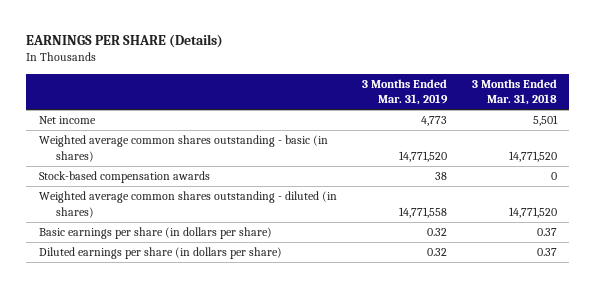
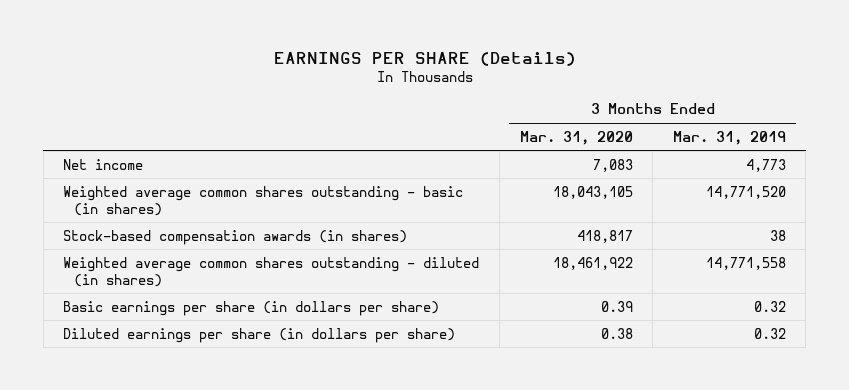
[471,78,557,106] 3 Months Ended Mar. 31, 2018 -> none
none -> [519,130,633,145] Mar. 31, 2020
[38,171,210,184] Stock-based compensation awards -> [63,229,408,245] Stock-based compensation awards (in shares)

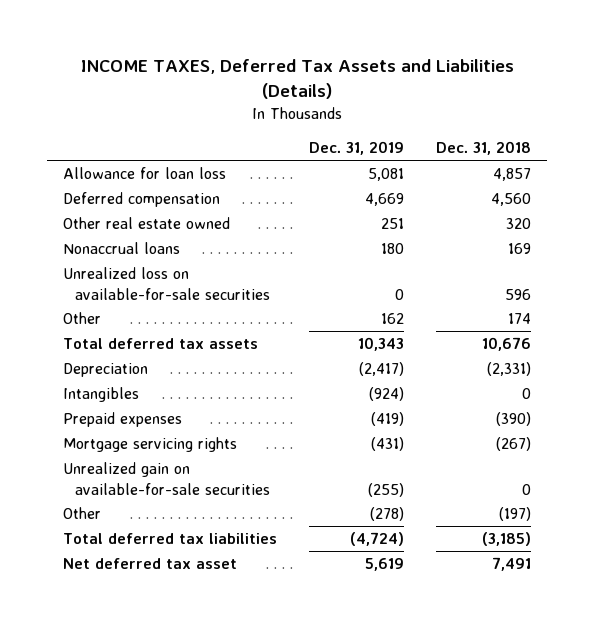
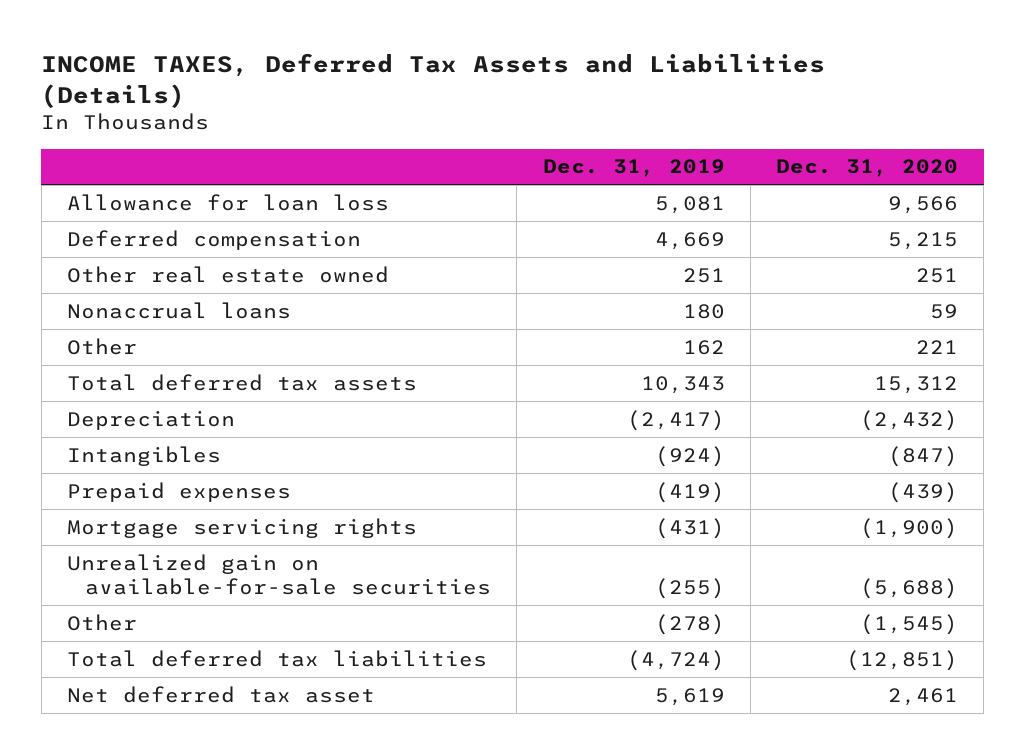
[435,141,531,156] Dec. 31, 2018 -> none
none -> [776,159,959,178] Dec. 31, 2020
[63,266,270,300] Unrealized loss on available-for-sale securities -> none

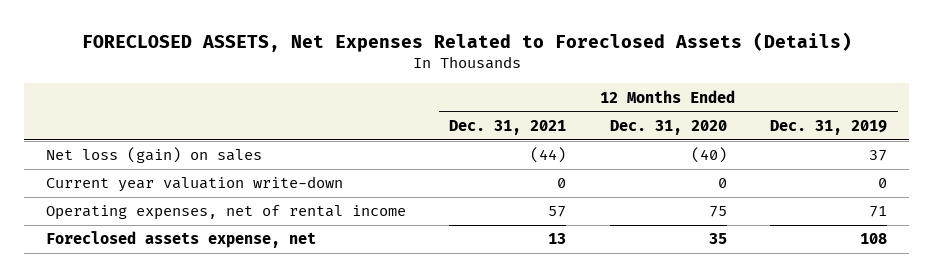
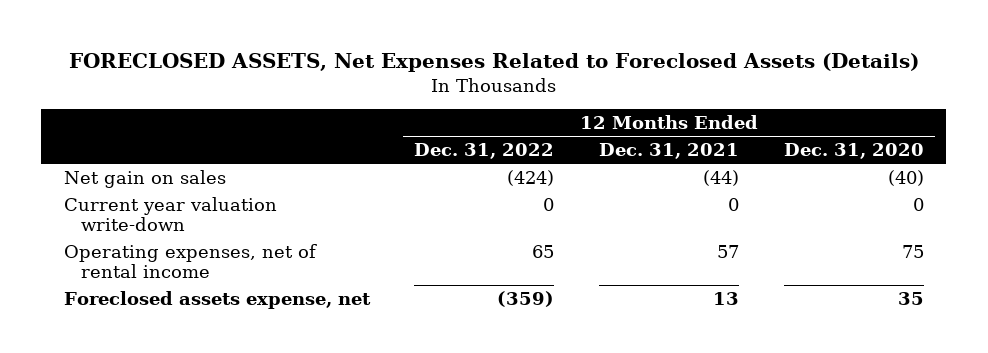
[770,119,888,135] Dec. 31, 2019 -> none
none -> [414,143,555,160] Dec. 31, 2022
[45,147,262,164] Net loss (gain) on sales -> [63,169,226,188] Net gain on sales

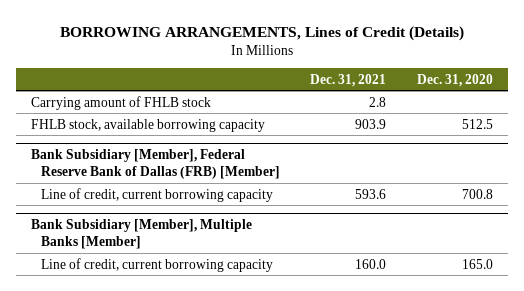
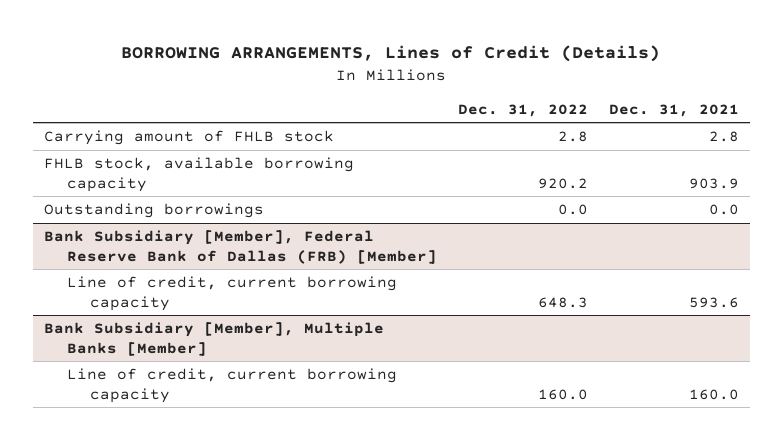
[416,73,493,87] Dec. 31, 2020 -> none
none -> [458,103,589,117] Dec. 31, 2022
none -> [43,203,264,219] Outstanding borrowings

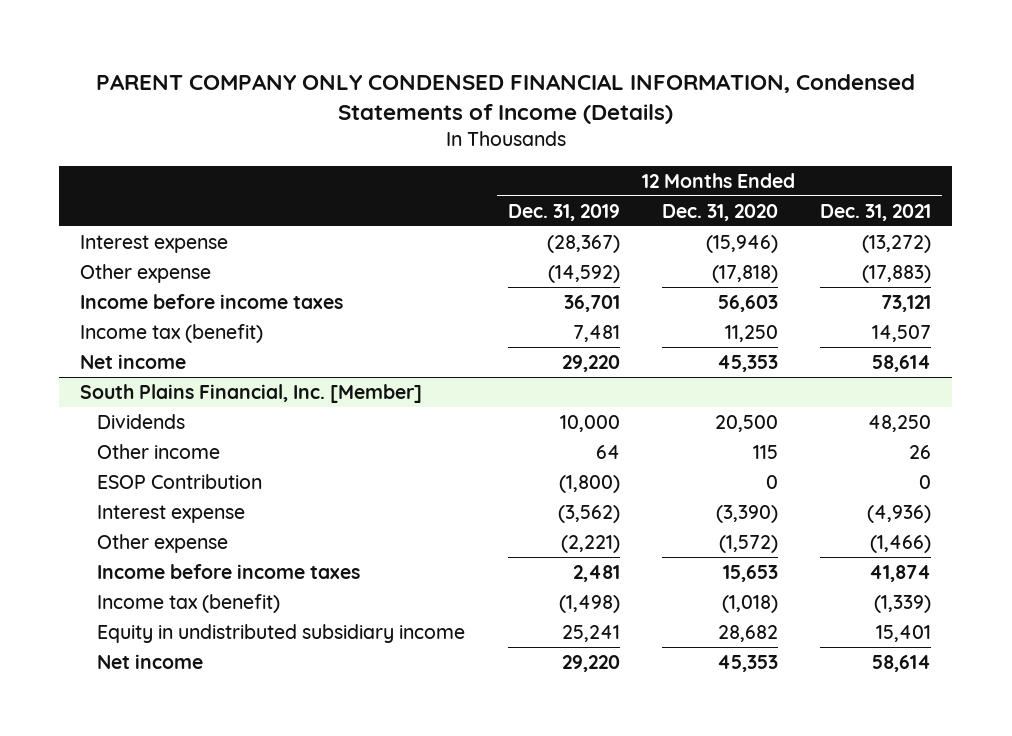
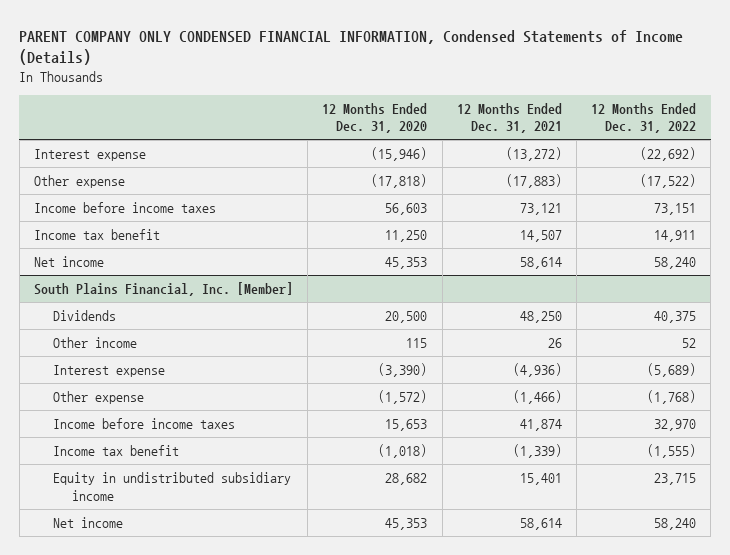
[507,203,620,221] Dec. 31, 2019 -> none
none -> [591,102,697,134] 12 Months Ended Dec. 31, 2022
[80,323,264,343] Income tax (benefit) -> [34,228,161,240] Income tax benefit
[97,473,263,489] ESOP Contribution -> none
[97,593,281,613] Income tax (benefit) -> [53,444,180,456] Income tax benefit

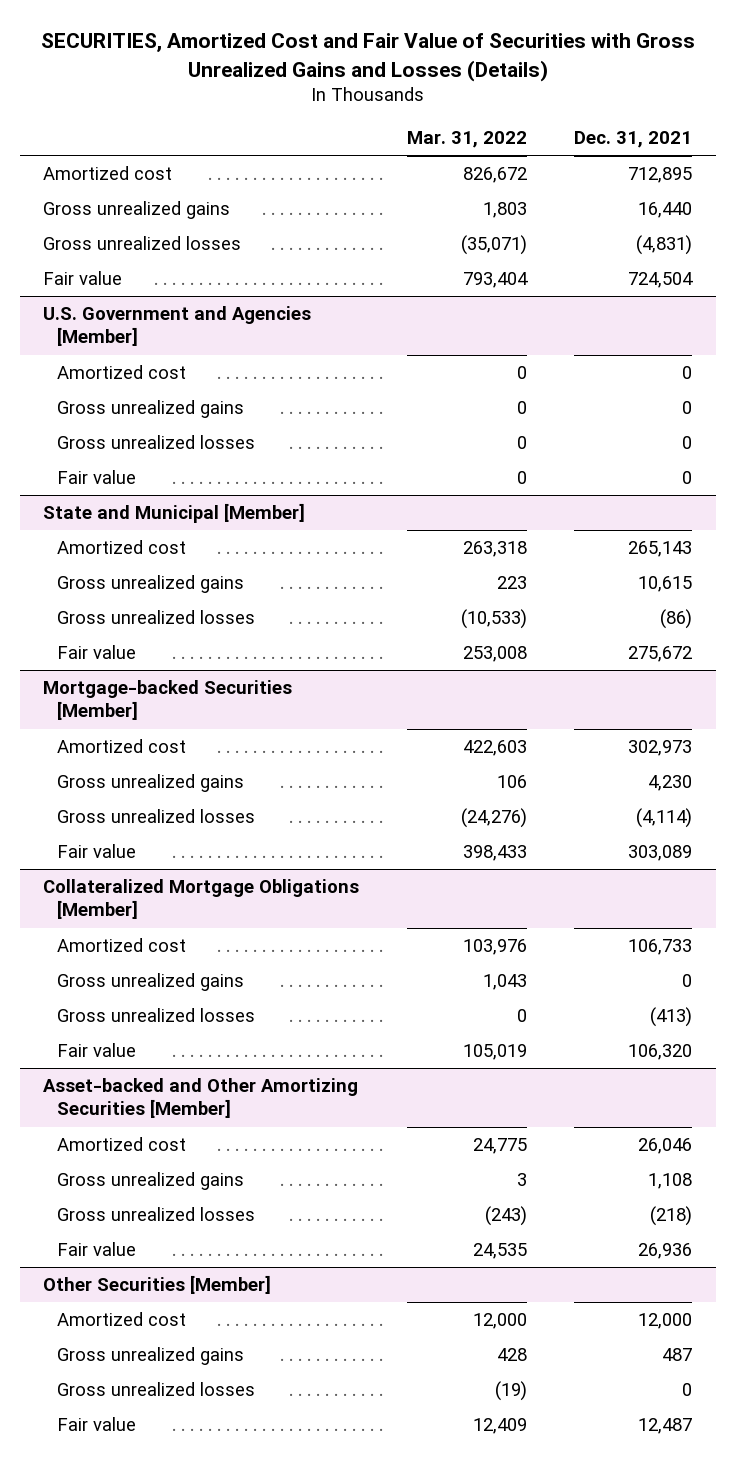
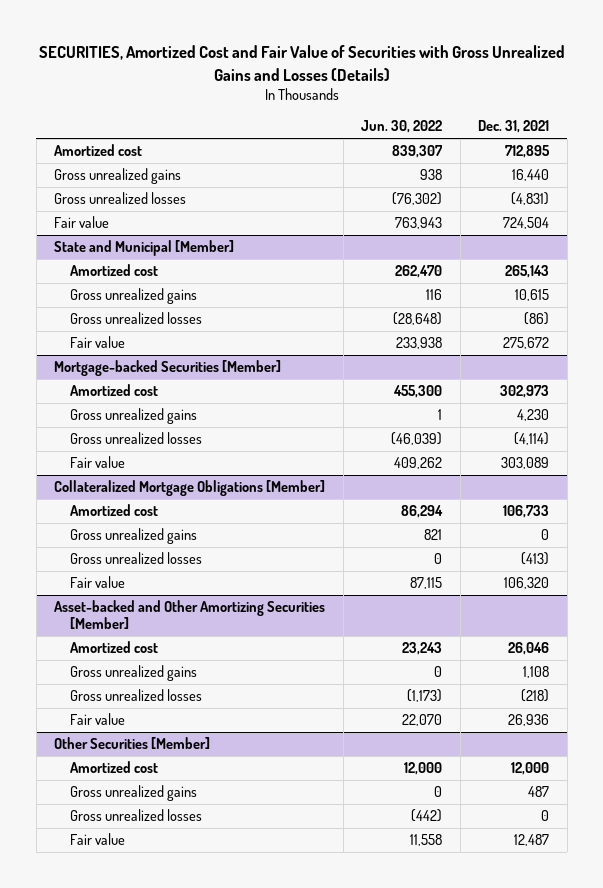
[406,130,527,148] Mar. 31, 2022 -> none
none -> [361,120,443,134] Jun. 30, 2022
[43,306,312,347] U.S. Government and Agencies [Member] -> none
[56,365,186,380] Amortized cost -> none
[56,400,244,419] Gross unrealized gains -> none
[56,435,255,450] Gross unrealized losses -> none
[56,470,136,485] Fair value -> none

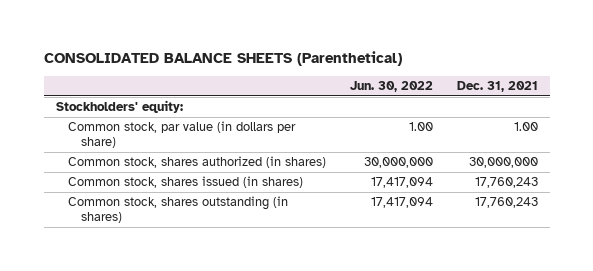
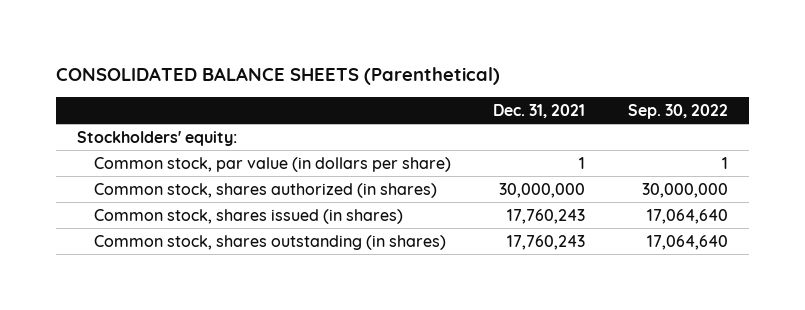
[350,81,434,93] Jun. 30, 2022 -> none
none -> [627,104,728,120] Sep. 30, 2022
[513,122,538,132] 1.00 -> [579,156,586,169] 1

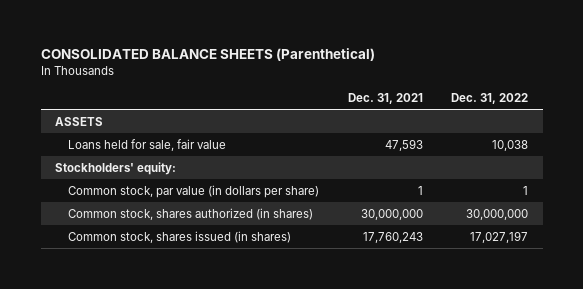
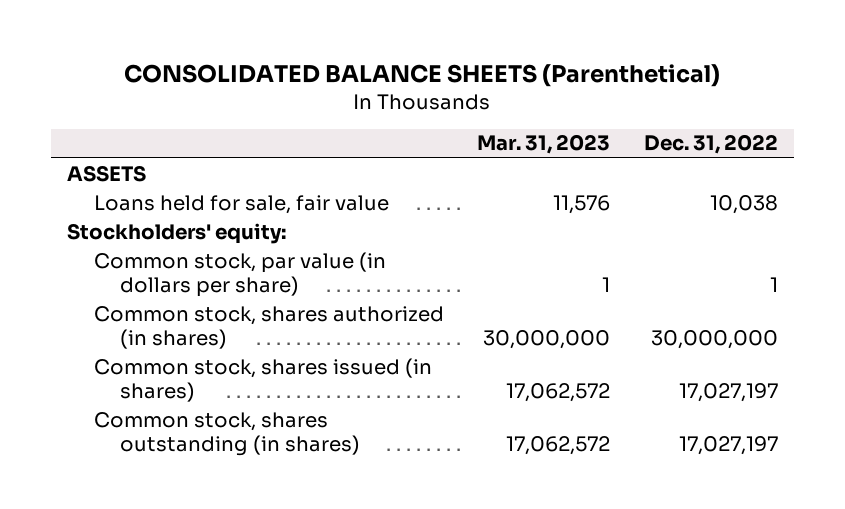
[347,93,423,105] Dec. 31, 2021 -> none
none -> [477,134,611,155] Mar. 31, 2023
none -> [93,411,361,456] Common stock, shares outstanding (in shares)

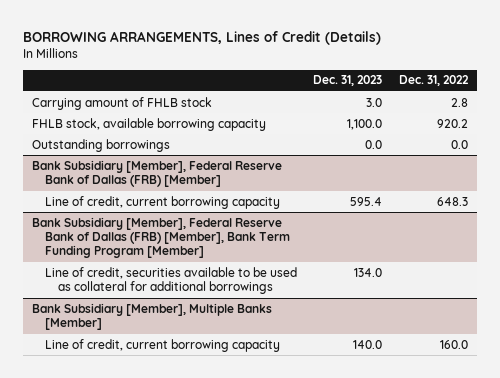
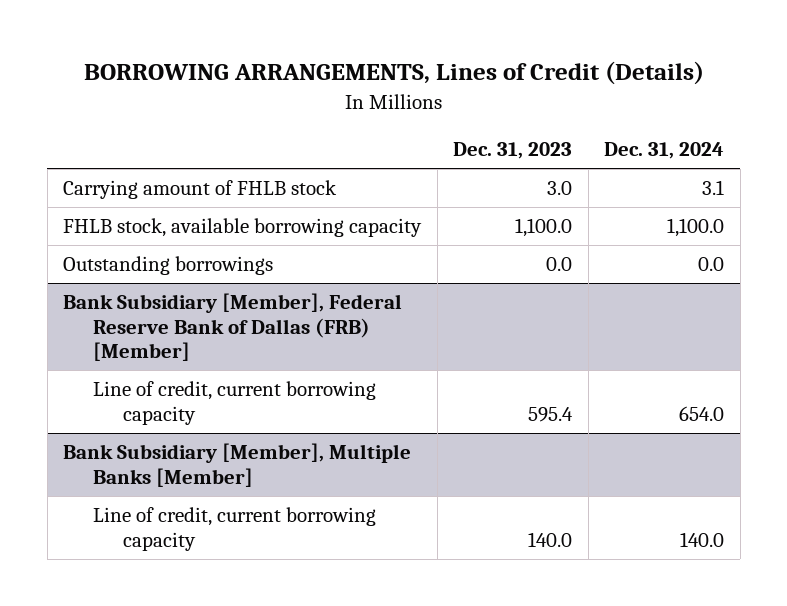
[399,75,470,87] Dec. 31, 2022 -> none
none -> [604,142,725,160] Dec. 31, 2024
[31,216,290,259] Bank Subsidiary [Member], Federal Reserve Bank of Dallas (FRB) [Member], Bank Term Funding Program [Member] -> none
[44,266,297,295] Line of credit, securities available to be used as collateral for additional borrowings -> none

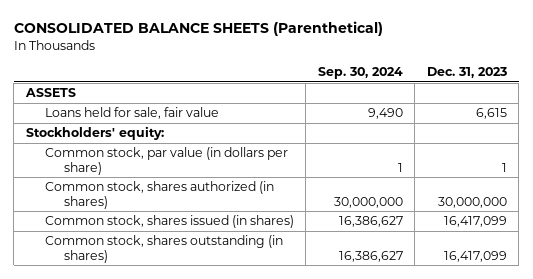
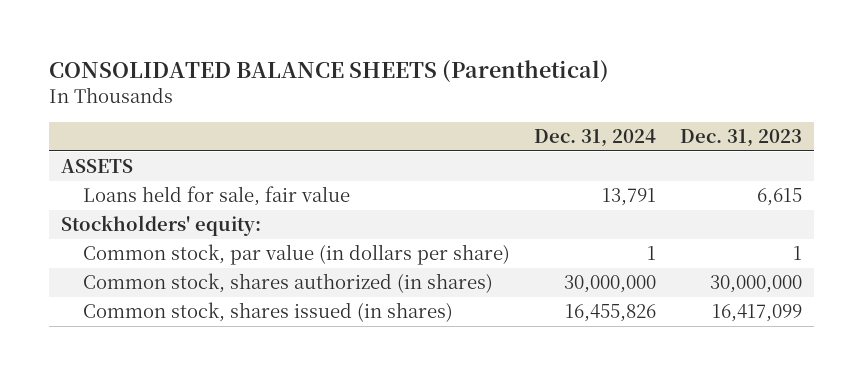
[317,67,403,80] Sep. 30, 2024 -> none
none -> [534,129,657,148] Dec. 31, 2024
[44,235,283,263] Common stock, shares outstanding (in shares) -> none

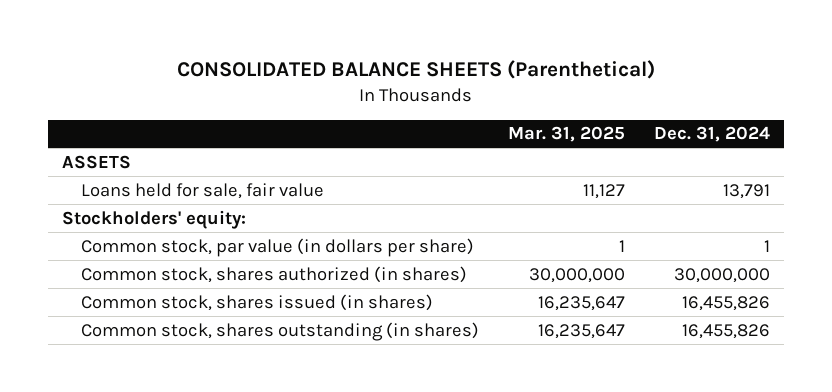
[679,129,802,148] Dec. 31, 2023 -> none
none -> [507,126,625,143] Mar. 31, 2025
none -> [81,321,480,341] Common stock, shares outstanding (in shares)

